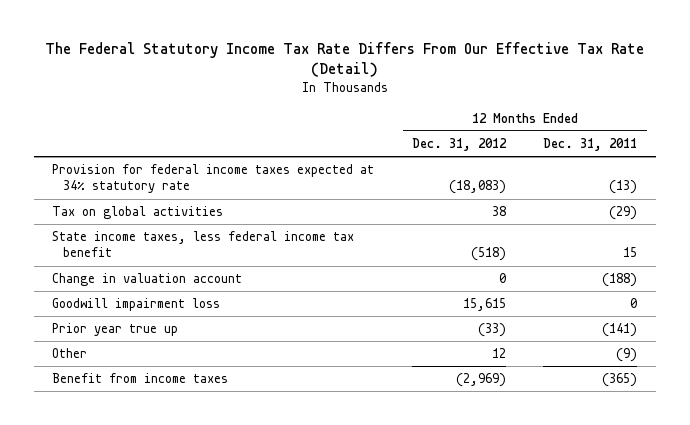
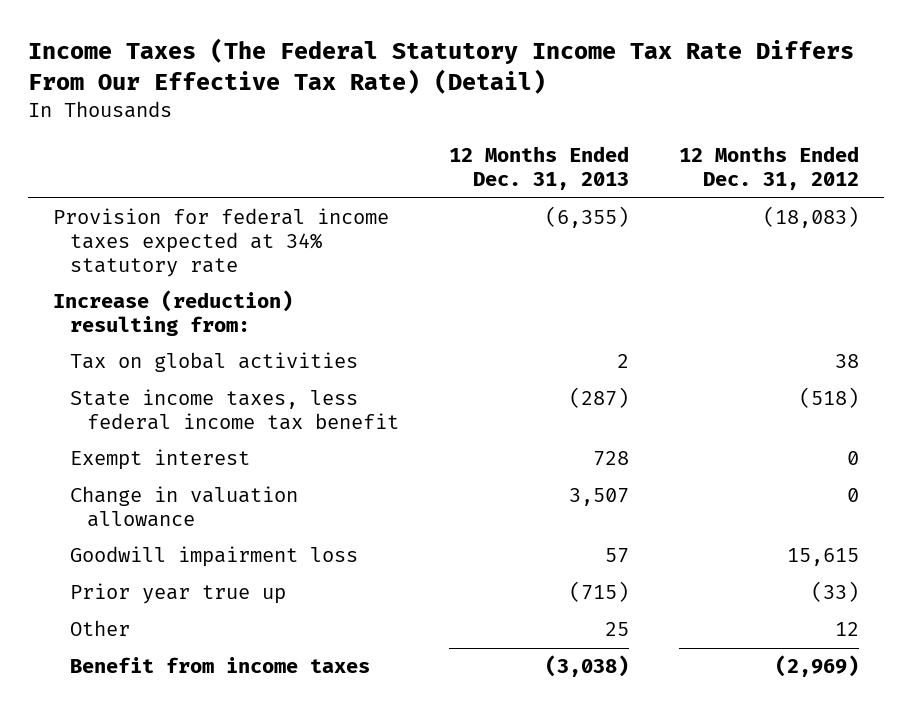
[44,42,644,78] The Federal Statutory Income Tax Rate Differs From Our Effective Tax Rate (Detail) -> [28,38,855,95] Income Taxes (The Federal Statutory Income Tax Rate Differs From Our Effective Tax Rate) (Detail)
[543,138,638,152] Dec. 31, 2011 -> none
none -> [448,146,629,191] 12 Months Ended Dec. 31, 2013
none -> [53,290,294,337] Increase (reduction) resulting from:
none -> [70,449,251,471] Exempt interest
[52,273,243,287] Change in valuation account -> [70,486,299,528] Change in valuation allowance

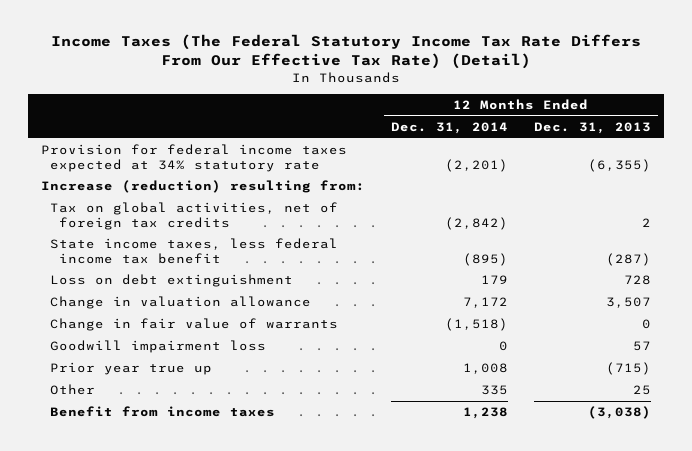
[678,146,859,191] 12 Months Ended Dec. 31, 2012 -> none
none -> [391,121,509,134] Dec. 31, 2014
[70,352,359,373] Tax on global activities -> [49,202,338,230] Tax on global activities, net of foreign tax credits
[70,449,251,471] Exempt interest -> [49,274,293,288] Loss on debt extinguishment
none -> [49,318,338,332] Change in fair value of warrants

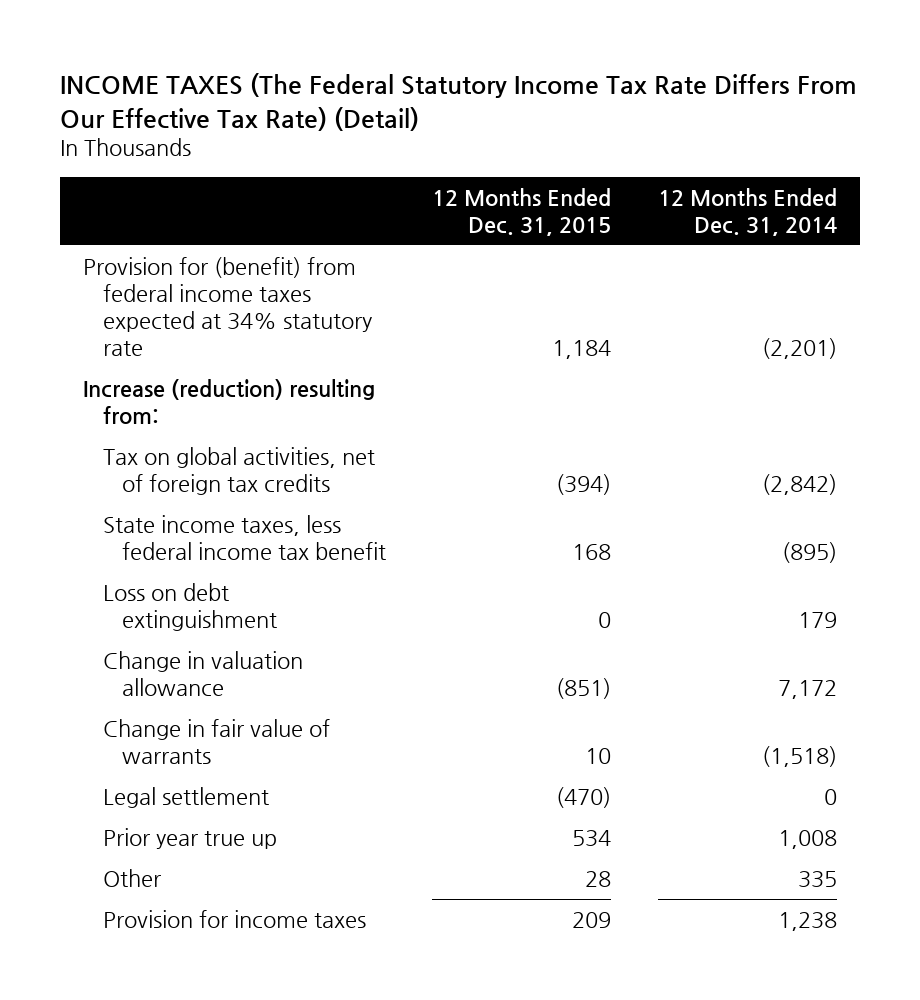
[51,34,642,70] Income Taxes (The Federal Statutory Income Tax Rate Differs From Our Effective Tax Rate) (Detail) -> [60,73,858,131] INCOME TAXES (The Federal Statutory Income Tax Rate Differs From Our Effective Tax Rate) (Detail)
[534,121,652,134] Dec. 31, 2013 -> none
none -> [432,187,612,236] 12 Months Ended Dec. 31, 2015
[40,144,347,172] Provision for federal income taxes expected at 34% statutory rate -> [83,257,372,356] Provision for (benefit) from federal income taxes expected at 34% statutory rate
[49,340,266,354] Goodwill impairment loss -> [102,787,269,809] Legal settlement
[49,406,275,418] Benefit from income taxes -> [102,910,366,929] Provision for income taxes

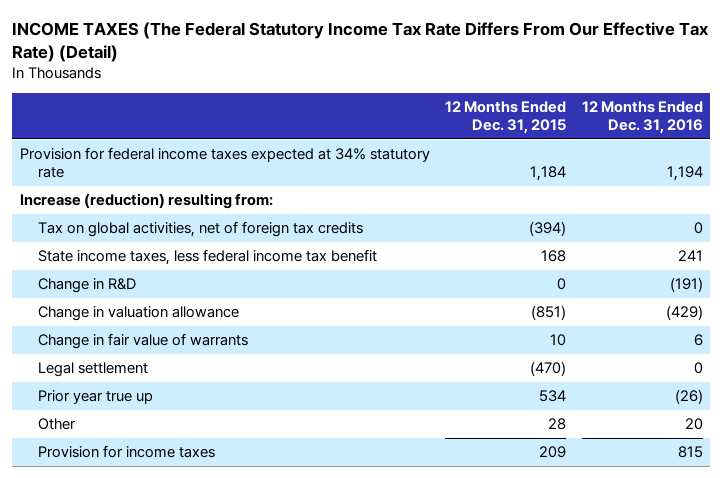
[657,187,837,236] 12 Months Ended Dec. 31, 2014 -> none
none -> [581,101,703,134] 12 Months Ended Dec. 31, 2016
[83,257,372,356] Provision for (benefit) from federal income taxes expected at 34% statutory rate -> [20,147,431,178] Provision for federal income taxes expected at 34% statutory rate
[102,583,278,632] Loss on debt extinguishment -> none
none -> [38,278,137,294] Change in R&D

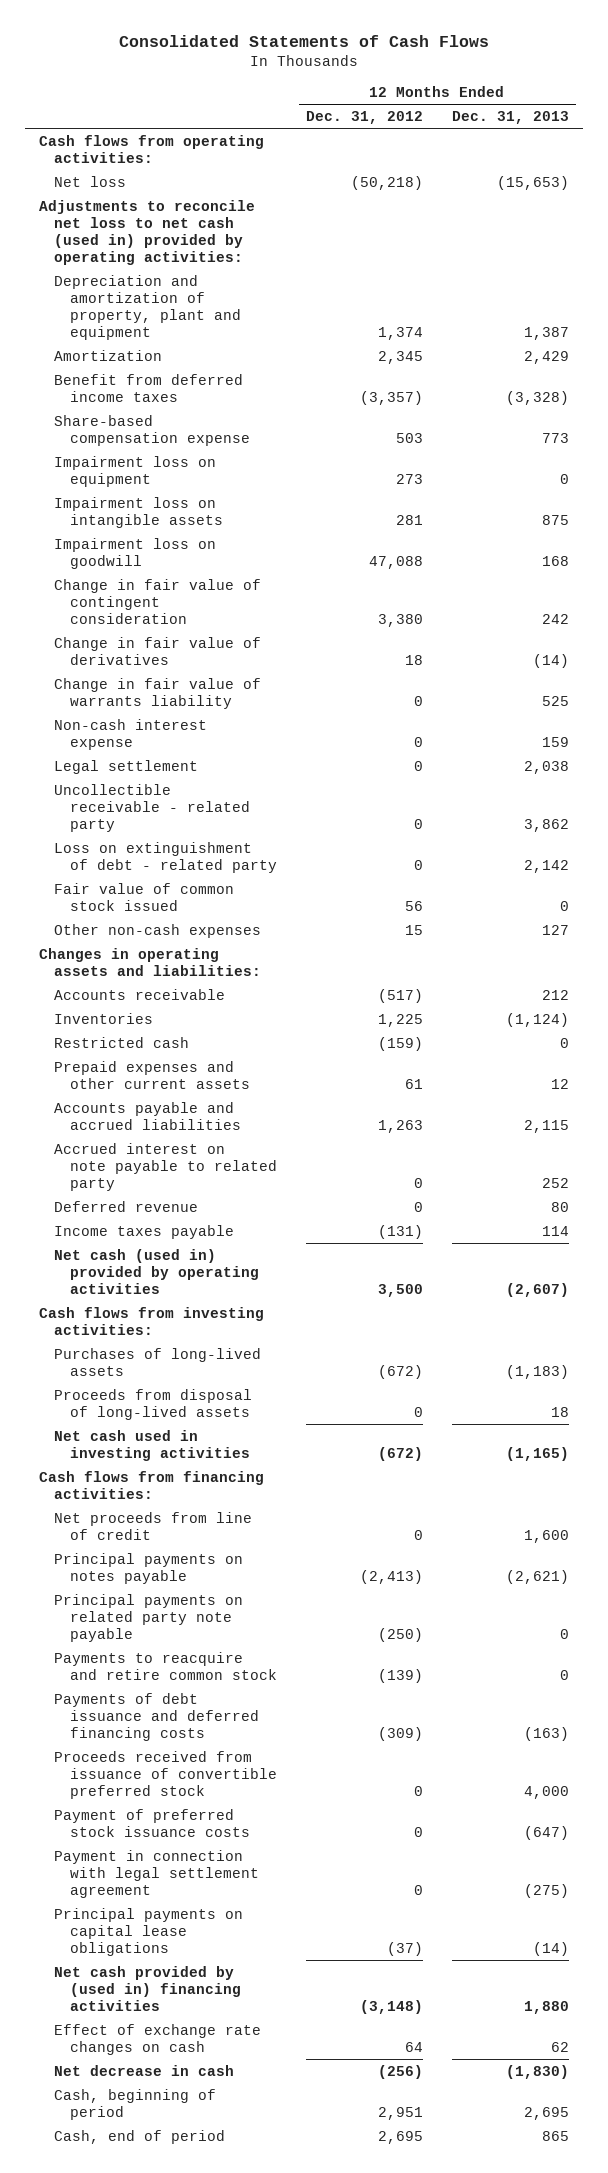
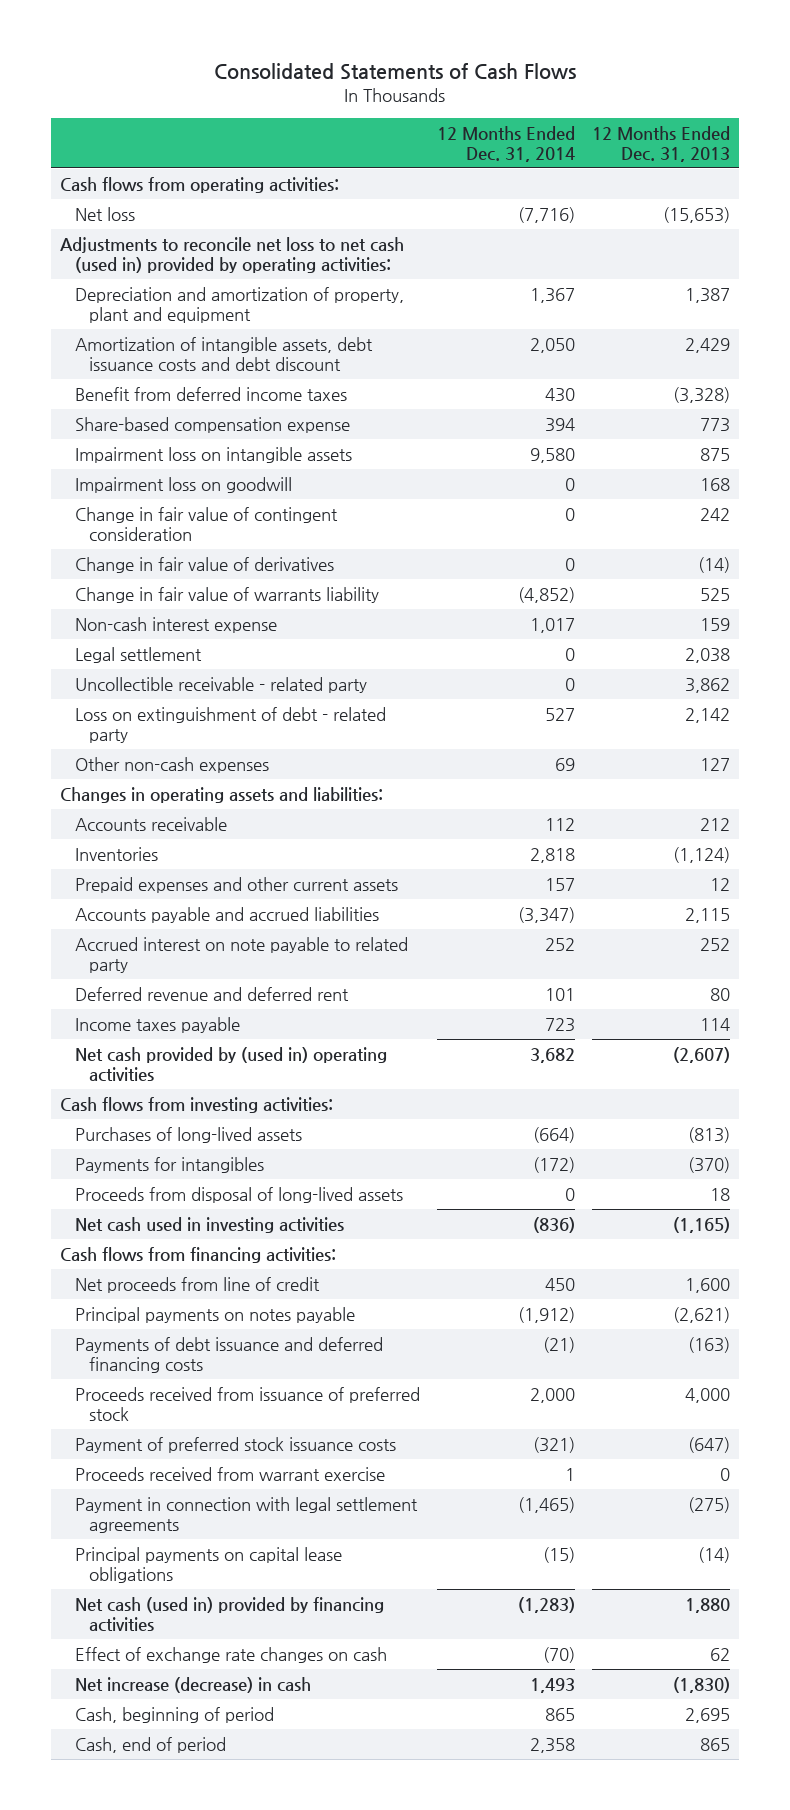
[305,111,423,125] Dec. 31, 2012 -> none
none -> [436,125,575,163] 12 Months Ended Dec. 31, 2014
[54,349,163,361] Amortization -> [74,336,373,371] Amortization of intangible assets, debt issuance costs and debt discount
[54,455,217,487] Impairment loss on equipment -> none
[54,882,235,911] Fair value of common stock issued -> none
[54,1036,190,1048] Restricted cash -> none
[54,1200,199,1212] Deferred revenue -> [74,986,349,1001] Deferred revenue and deferred rent
[54,1248,259,1295] Net cash (used in) provided by operating activities -> [74,1046,387,1082] Net cash provided by (used in) operating activities
[505,1364,569,1379] (1,183) -> [688,1126,731,1143] (813)
none -> [74,1156,264,1173] Payments for intangibles
[54,1593,244,1643] Principal payments on related party note payable -> none
[54,1651,277,1680] Payments to reacquire and retire common stock -> none
[54,1750,277,1800] Proceeds received from issuance of convertible preferred stock -> [74,1386,420,1421] Proceeds received from issuance of preferred stock
none -> [74,1466,385,1481] Proceeds received from warrant exercise
[54,1849,259,1899] Payment in connection with legal settlement agreement -> [74,1496,418,1533] Payment in connection with legal settlement agreements
[54,1965,241,2012] Net cash provided by (used in) financing activities -> [74,1596,384,1632] Net cash (used in) provided by financing activities
[54,2064,235,2076] Net decrease in cash -> [74,1676,311,1693] Net increase (decrease) in cash

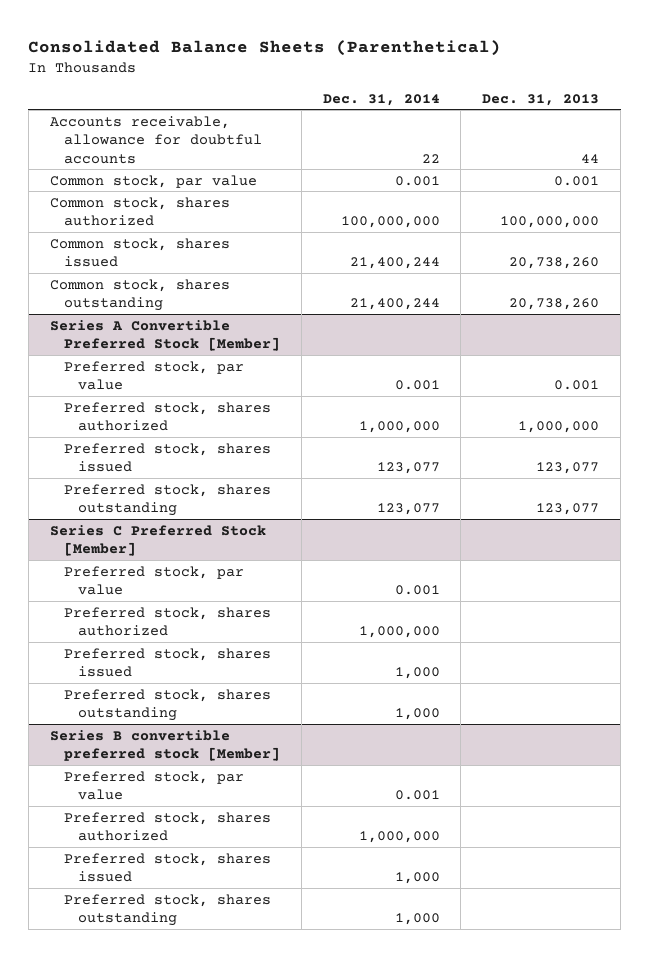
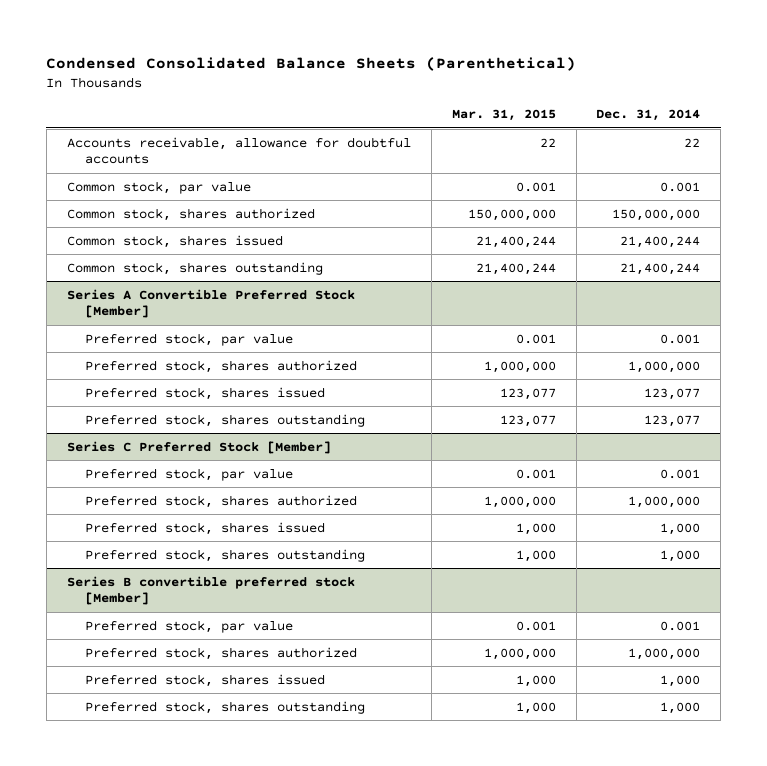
[28,39,502,56] Consolidated Balance Sheets (Parenthetical) -> [46,56,577,71] Condensed Consolidated Balance Sheets (Parenthetical)
[482,93,600,106] Dec. 31, 2013 -> none
none -> [451,109,556,122] Mar. 31, 2015
[340,216,440,229] 100,000,000 -> [612,208,701,221] 150,000,000

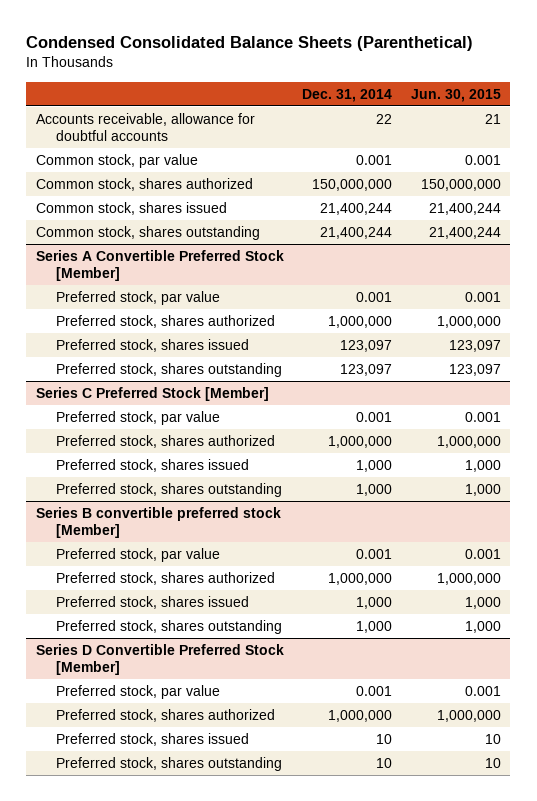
[451,109,556,122] Mar. 31, 2015 -> none
none -> [410,88,501,102] Jun. 30, 2015
[644,387,701,400] 123,077 -> [340,340,393,353] 123,097
[644,414,701,427] 123,077 -> [340,364,393,377] 123,097
none -> [35,644,284,675] Series D Convertible Preferred Stock [Member]
none -> [56,685,221,700] Preferred stock, par value
none -> [56,709,276,723] Preferred stock, shares authorized
none -> [56,733,250,747] Preferred stock, shares issued
none -> [56,757,283,772] Preferred stock, shares outstanding

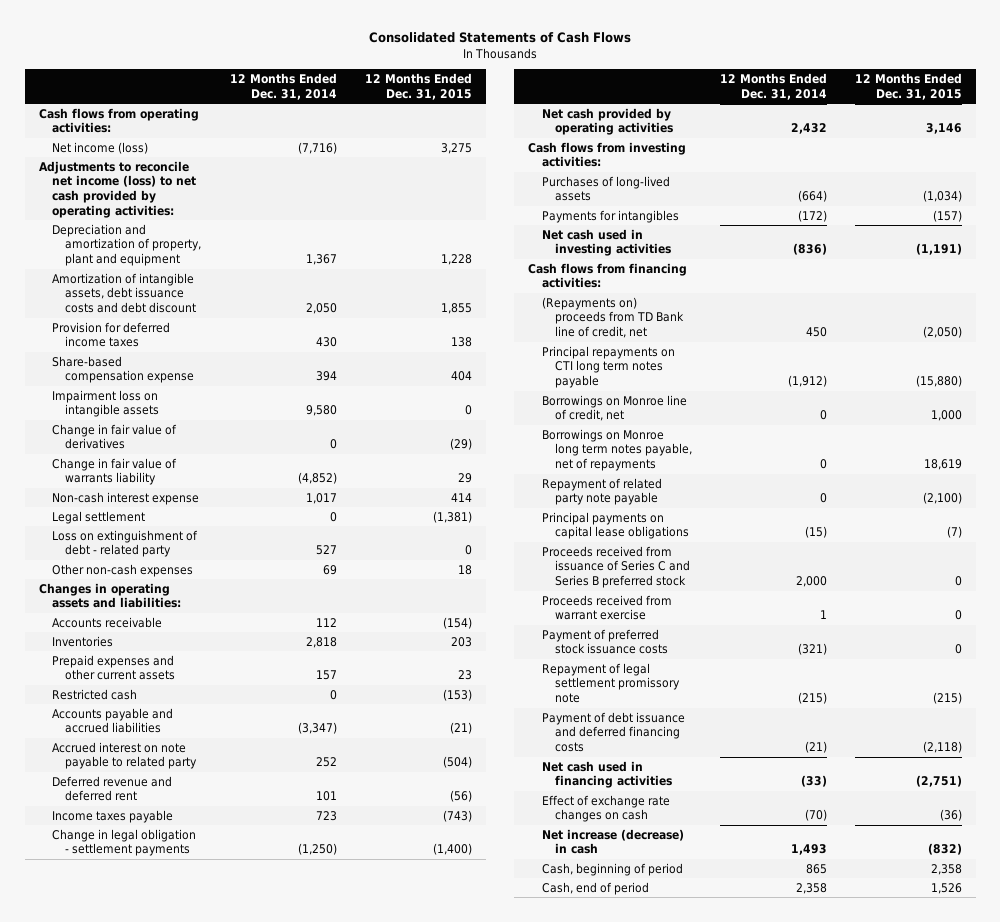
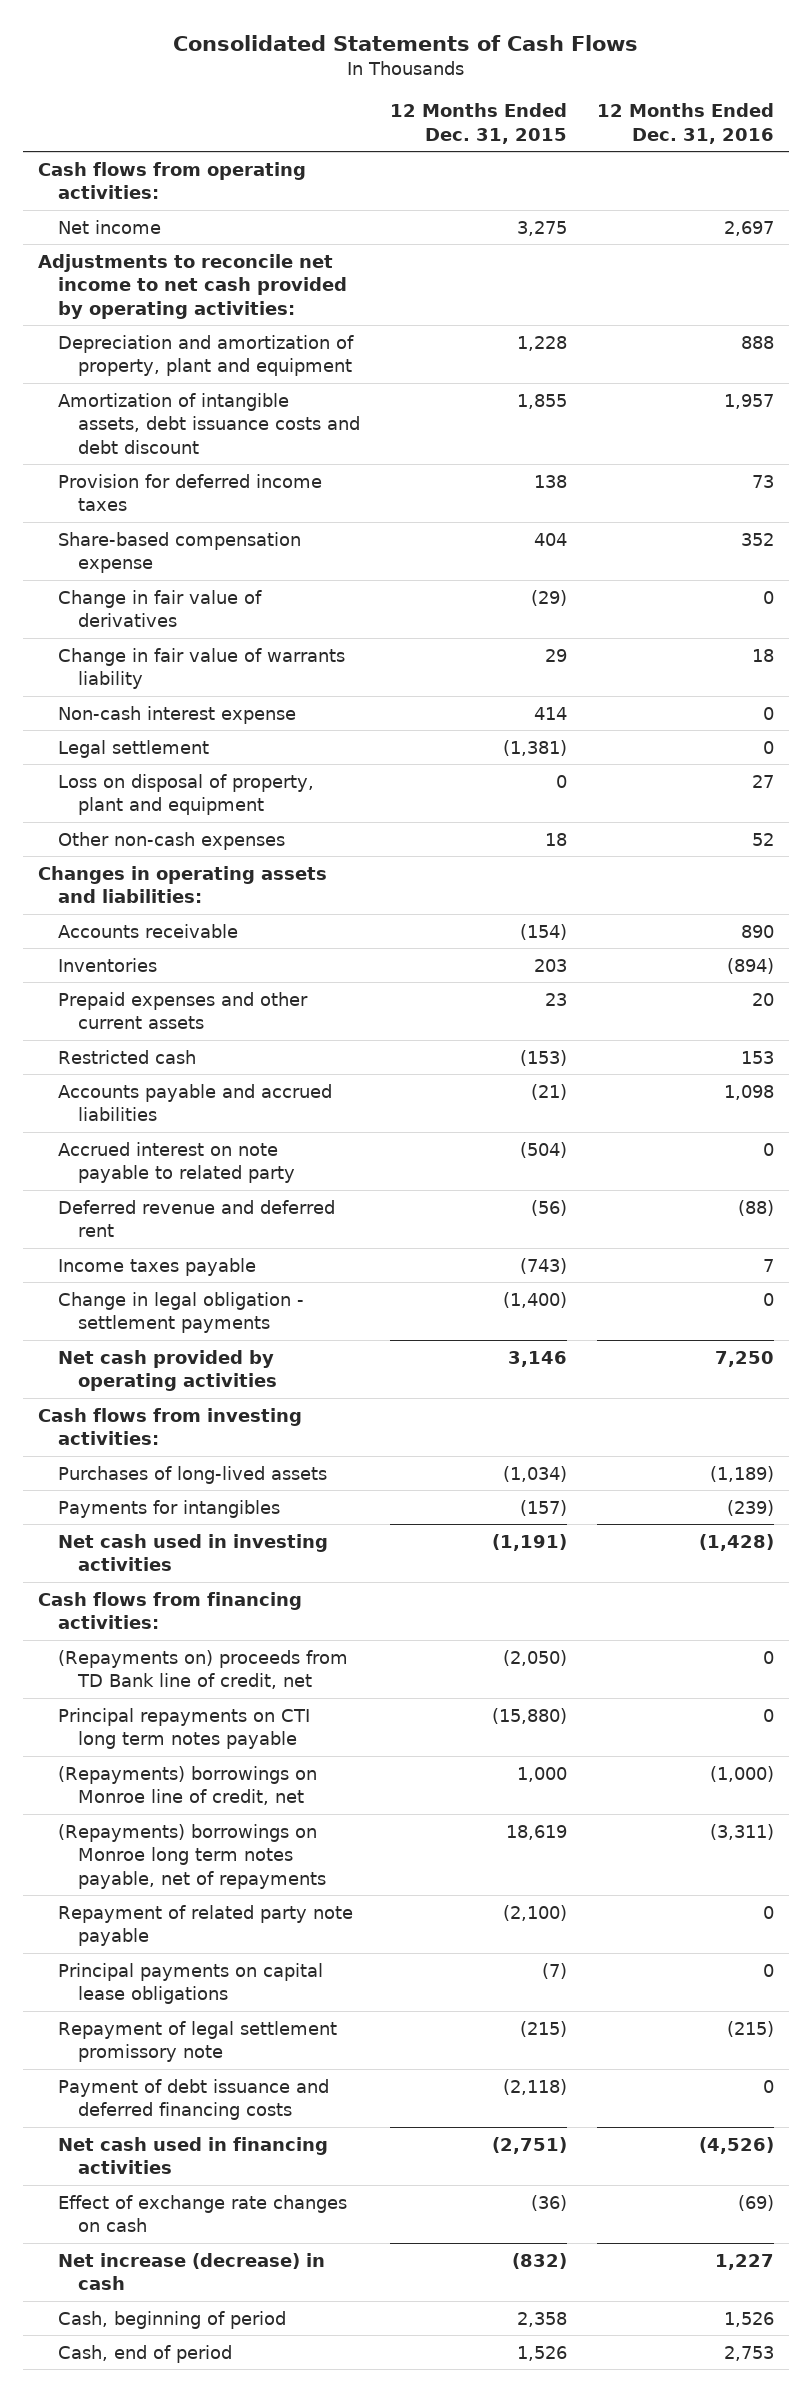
[229,73,337,100] 12 Months Ended Dec. 31, 2014 -> none
none -> [597,103,775,144] 12 Months Ended Dec. 31, 2016
[51,141,148,154] Net income (loss) -> [57,219,161,234] Net income
[38,160,196,218] Adjustments to reconcile net income (loss) to net cash provided by operating activities: -> [37,253,347,319] Adjustments to reconcile net income to net cash provided by operating activities:
[51,389,160,418] Impairment loss on intangible assets -> none
[51,529,198,558] Loss on extinguishment of debt - related party -> none
none -> [57,773,314,816] Loss on disposal of property, plant and equipment
[541,394,687,422] Borrowings on Monroe line of credit, net -> [57,1765,317,1806] (Repayments) borrowings on Monroe line of credit, net
[541,428,692,472] Borrowings on Monroe long term notes payable, net of repayments -> [57,1823,327,1889] (Repayments) borrowings on Monroe long term notes payable, net of repayments
[541,545,690,589] Proceeds received from issuance of Series C and Series B preferred stock -> none
[541,594,672,621] Proceeds received from warrant exercise -> none
[541,628,668,655] Payment of preferred stock issuance costs -> none

